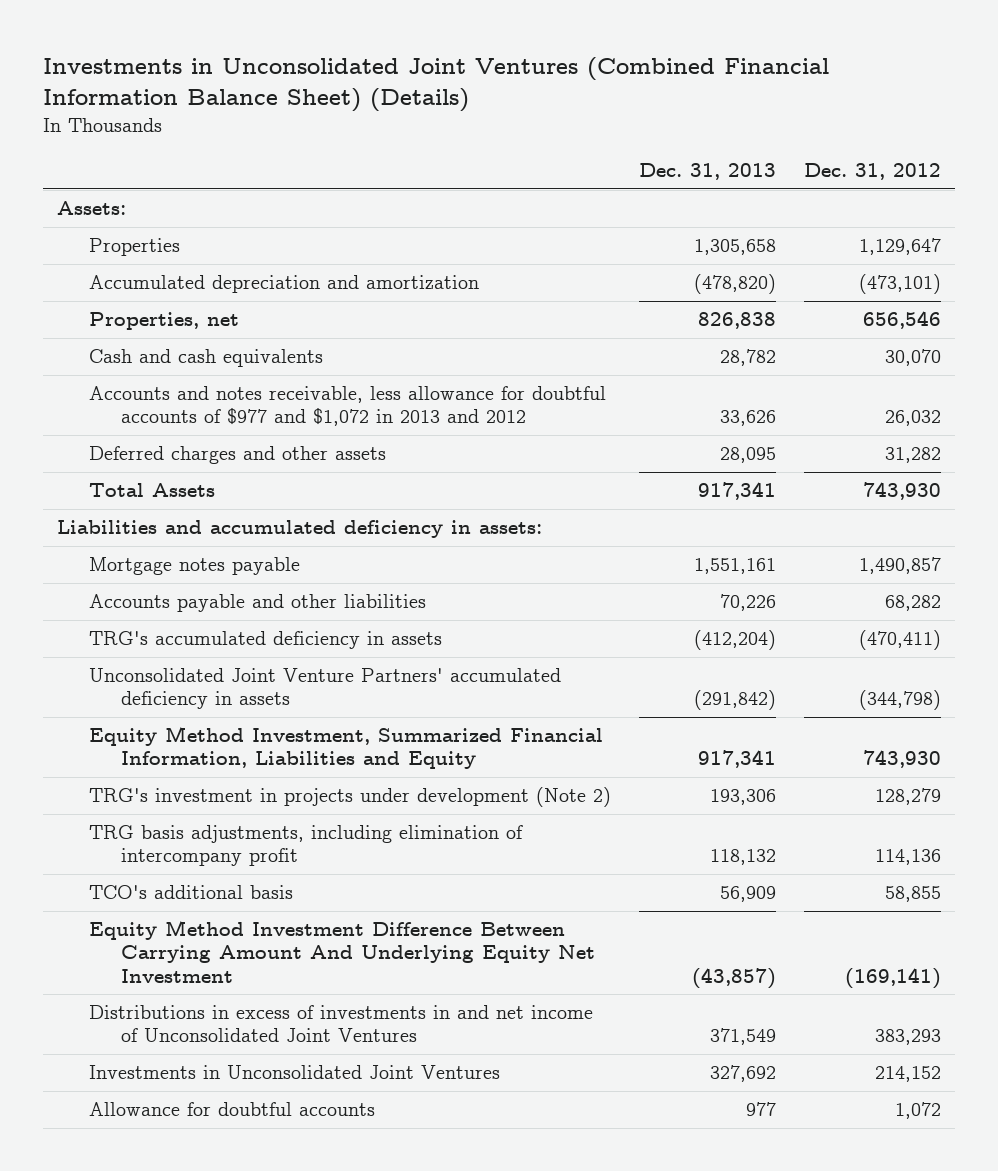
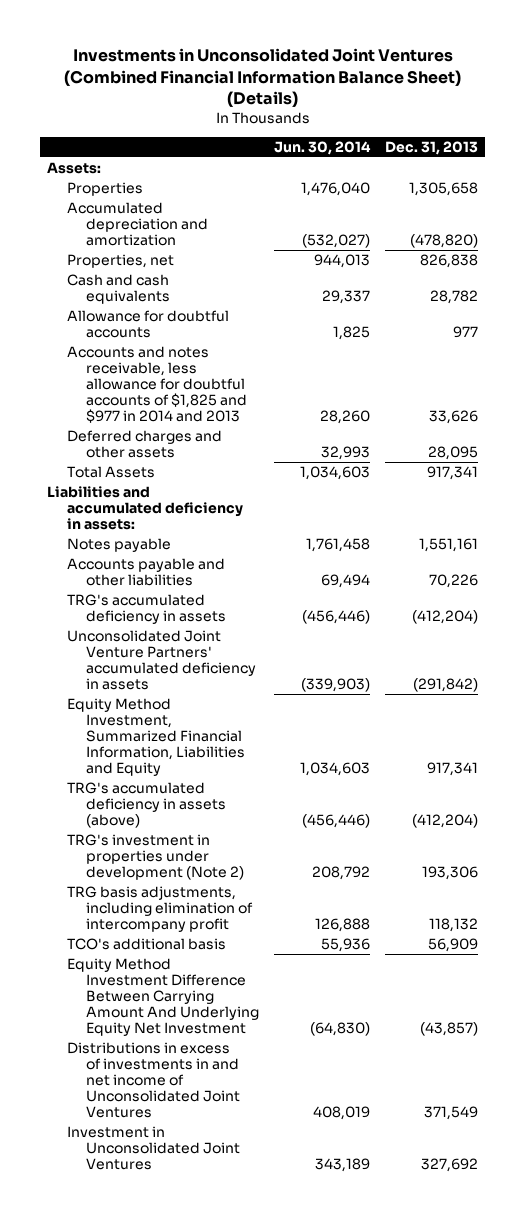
[803,163,941,181] Dec. 31, 2012 -> none
none -> [273,140,371,155] Jun. 30, 2014
[88,1102,375,1117] Allowance for doubtful accounts -> [66,310,229,339] Allowance for doubtful accounts
[88,386,606,427] Accounts and notes receivable, less allowance for doubtful accounts of $977 and $1,072 in 2013 and 2012 -> [66,346,247,424] Accounts and notes receivable, less allowance for doubtful accounts of $1,825 and $977 in 2014 and 2013
[88,557,300,576] Mortgage notes payable -> [66,538,171,553] Notes payable
none -> [66,782,226,829] TRG's accumulated deficiency in assets (above)
[88,787,611,808] TRG's investment in projects under development (Note 2) -> [66,834,244,881] TRG's investment in properties under development (Note 2)
[88,1065,500,1080] Investments in Unconsolidated Joint Ventures -> [66,1126,240,1171] Investment in Unconsolidated Joint Ventures

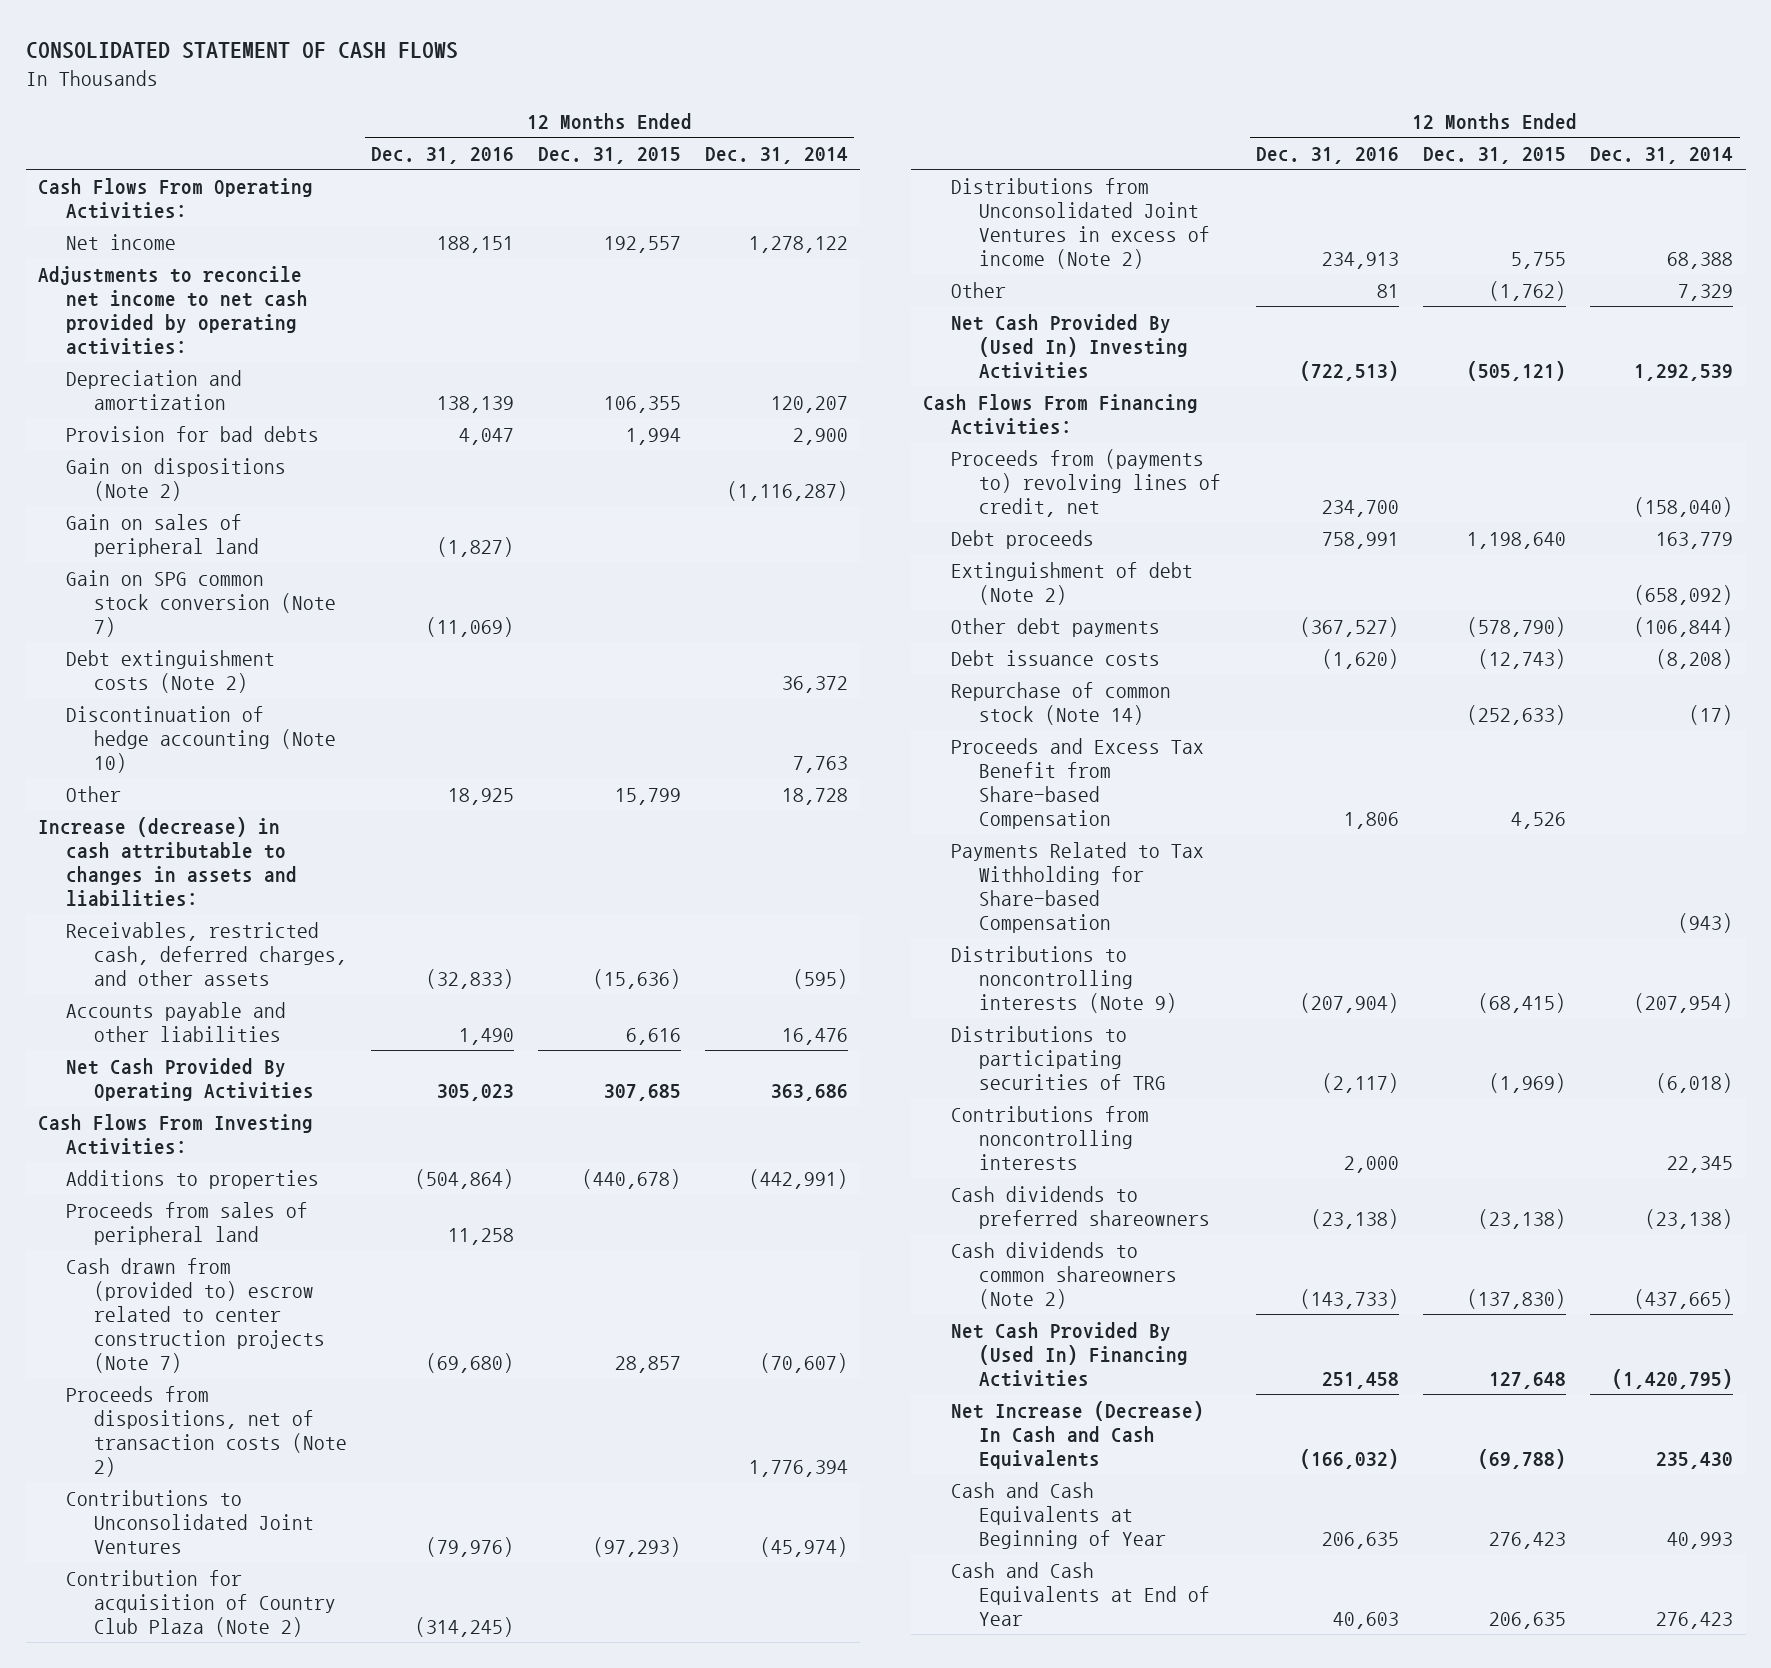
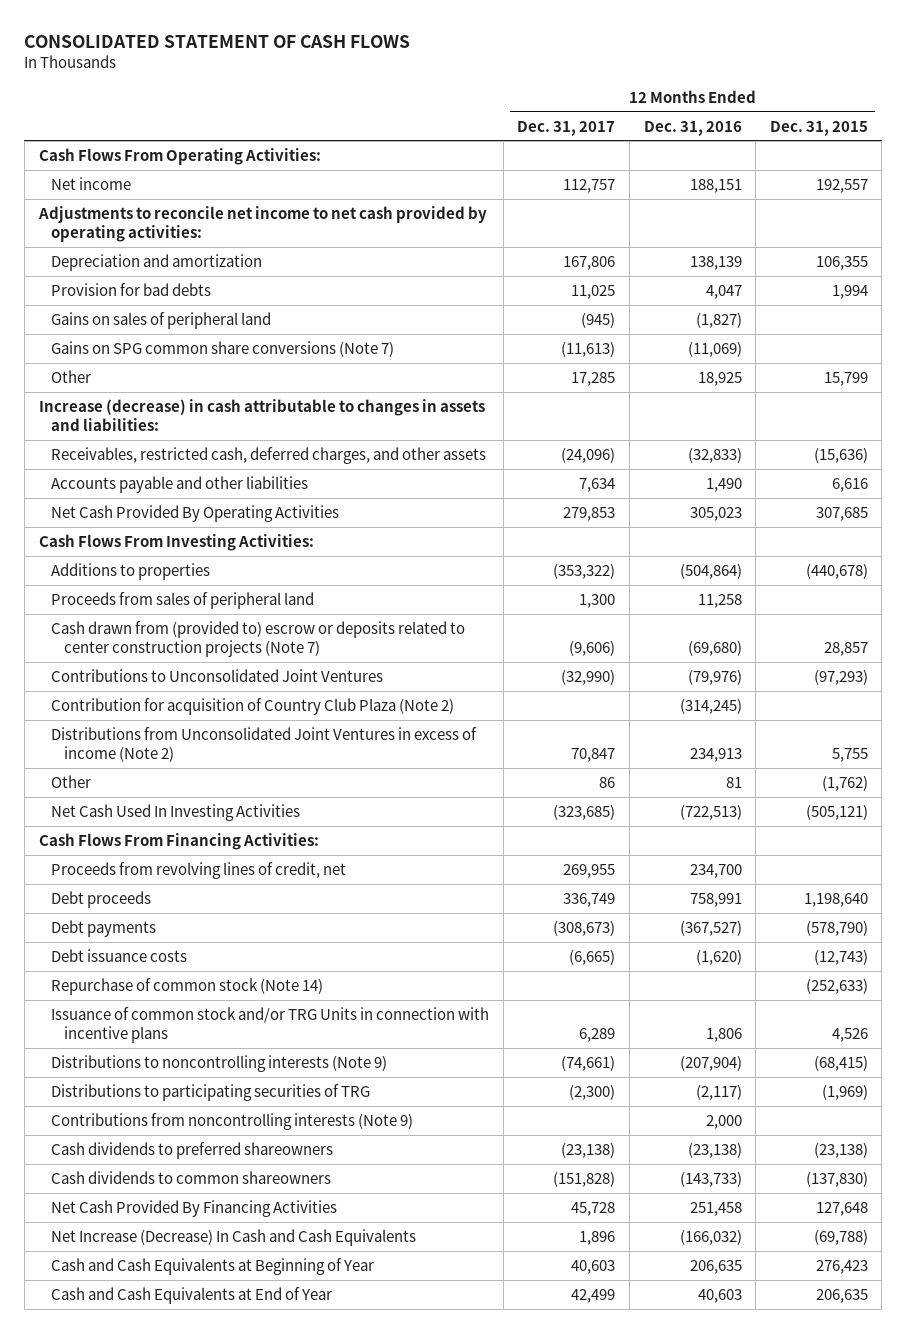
[705,146,849,164] Dec. 31, 2014 -> none
none -> [517,120,616,136] Dec. 31, 2017
[65,457,286,501] Gain on dispositions (Note 2) -> none
[65,649,275,693] Debt extinguishment costs (Note 2) -> none
[65,705,336,773] Discontinuation of hedge accounting (Note 10) -> none
[65,513,259,557] Gain on sales of peripheral land -> [51,311,272,329] Gains on sales of peripheral land
[65,569,336,637] Gain on SPG common stock conversion (Note 7) -> [51,340,395,357] Gains on SPG common share conversions (Note 7)
[65,1385,347,1477] Proceeds from dispositions, net of transaction costs (Note 2) -> none
[65,1257,325,1373] Cash drawn from (provided to) escrow related to center construction projects (Note 7) -> [51,620,466,658] Cash drawn from (provided to) escrow or deposits related to center construction projects (Note 7)
[951,313,1189,379] Net Cash Provided By (Used In) Investing Activities -> [51,803,301,821] Net Cash Used In Investing Activities
[951,448,1222,517] Proceeds from (payments to) revolving lines of credit, net -> [51,861,347,879] Proceeds from revolving lines of credit, net
[951,561,1194,605] Extinguishment of debt (Note 2) -> none
[951,617,1161,637] Other debt payments -> [51,919,157,937] Debt payments
[951,841,1205,933] Payments Related to Tax Withholding for Share-based Compensation -> none
[951,737,1205,829] Proceeds and Excess Tax Benefit from Share-based Compensation -> [51,1006,490,1044] Issuance of common stock and/or TRG Units in connection with incentive plans
[951,1105,1150,1170] Contributions from noncontrolling interests -> [51,1112,414,1130] Contributions from noncontrolling interests (Note 9)
[951,1241,1178,1309] Cash dividends to common shareowners (Note 2) -> [51,1170,332,1184] Cash dividends to common shareowners
[951,1321,1189,1387] Net Cash Provided By (Used In) Financing Activities -> [51,1199,338,1217] Net Cash Provided By Financing Activities

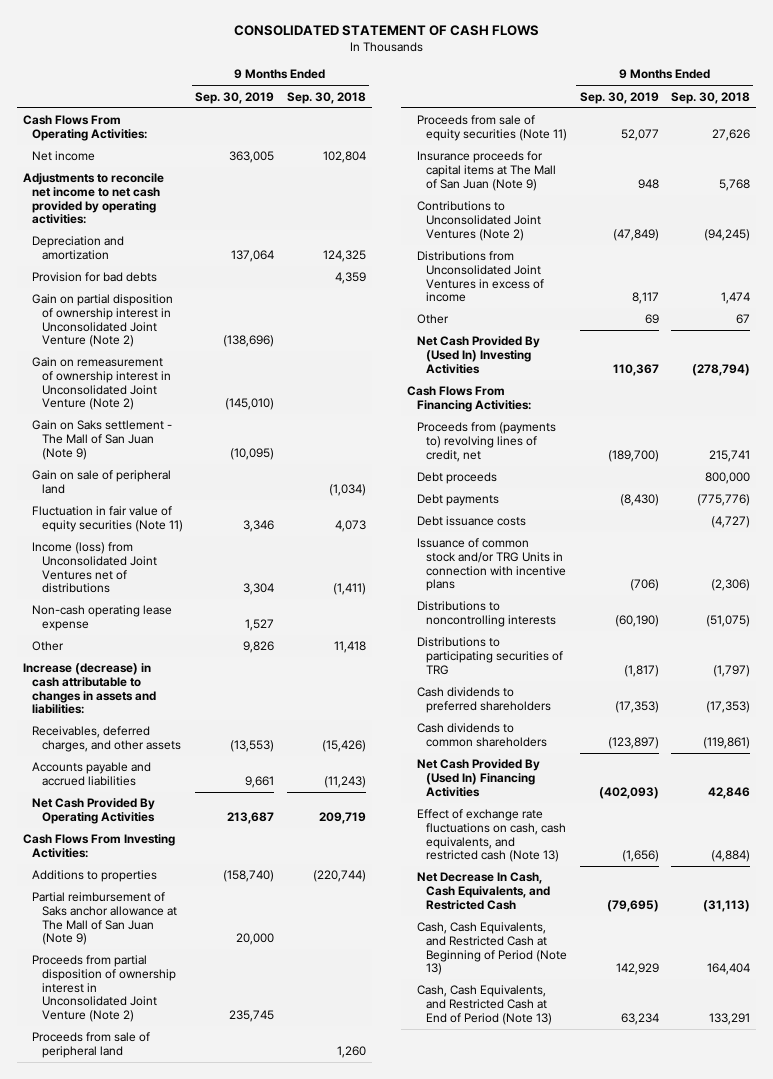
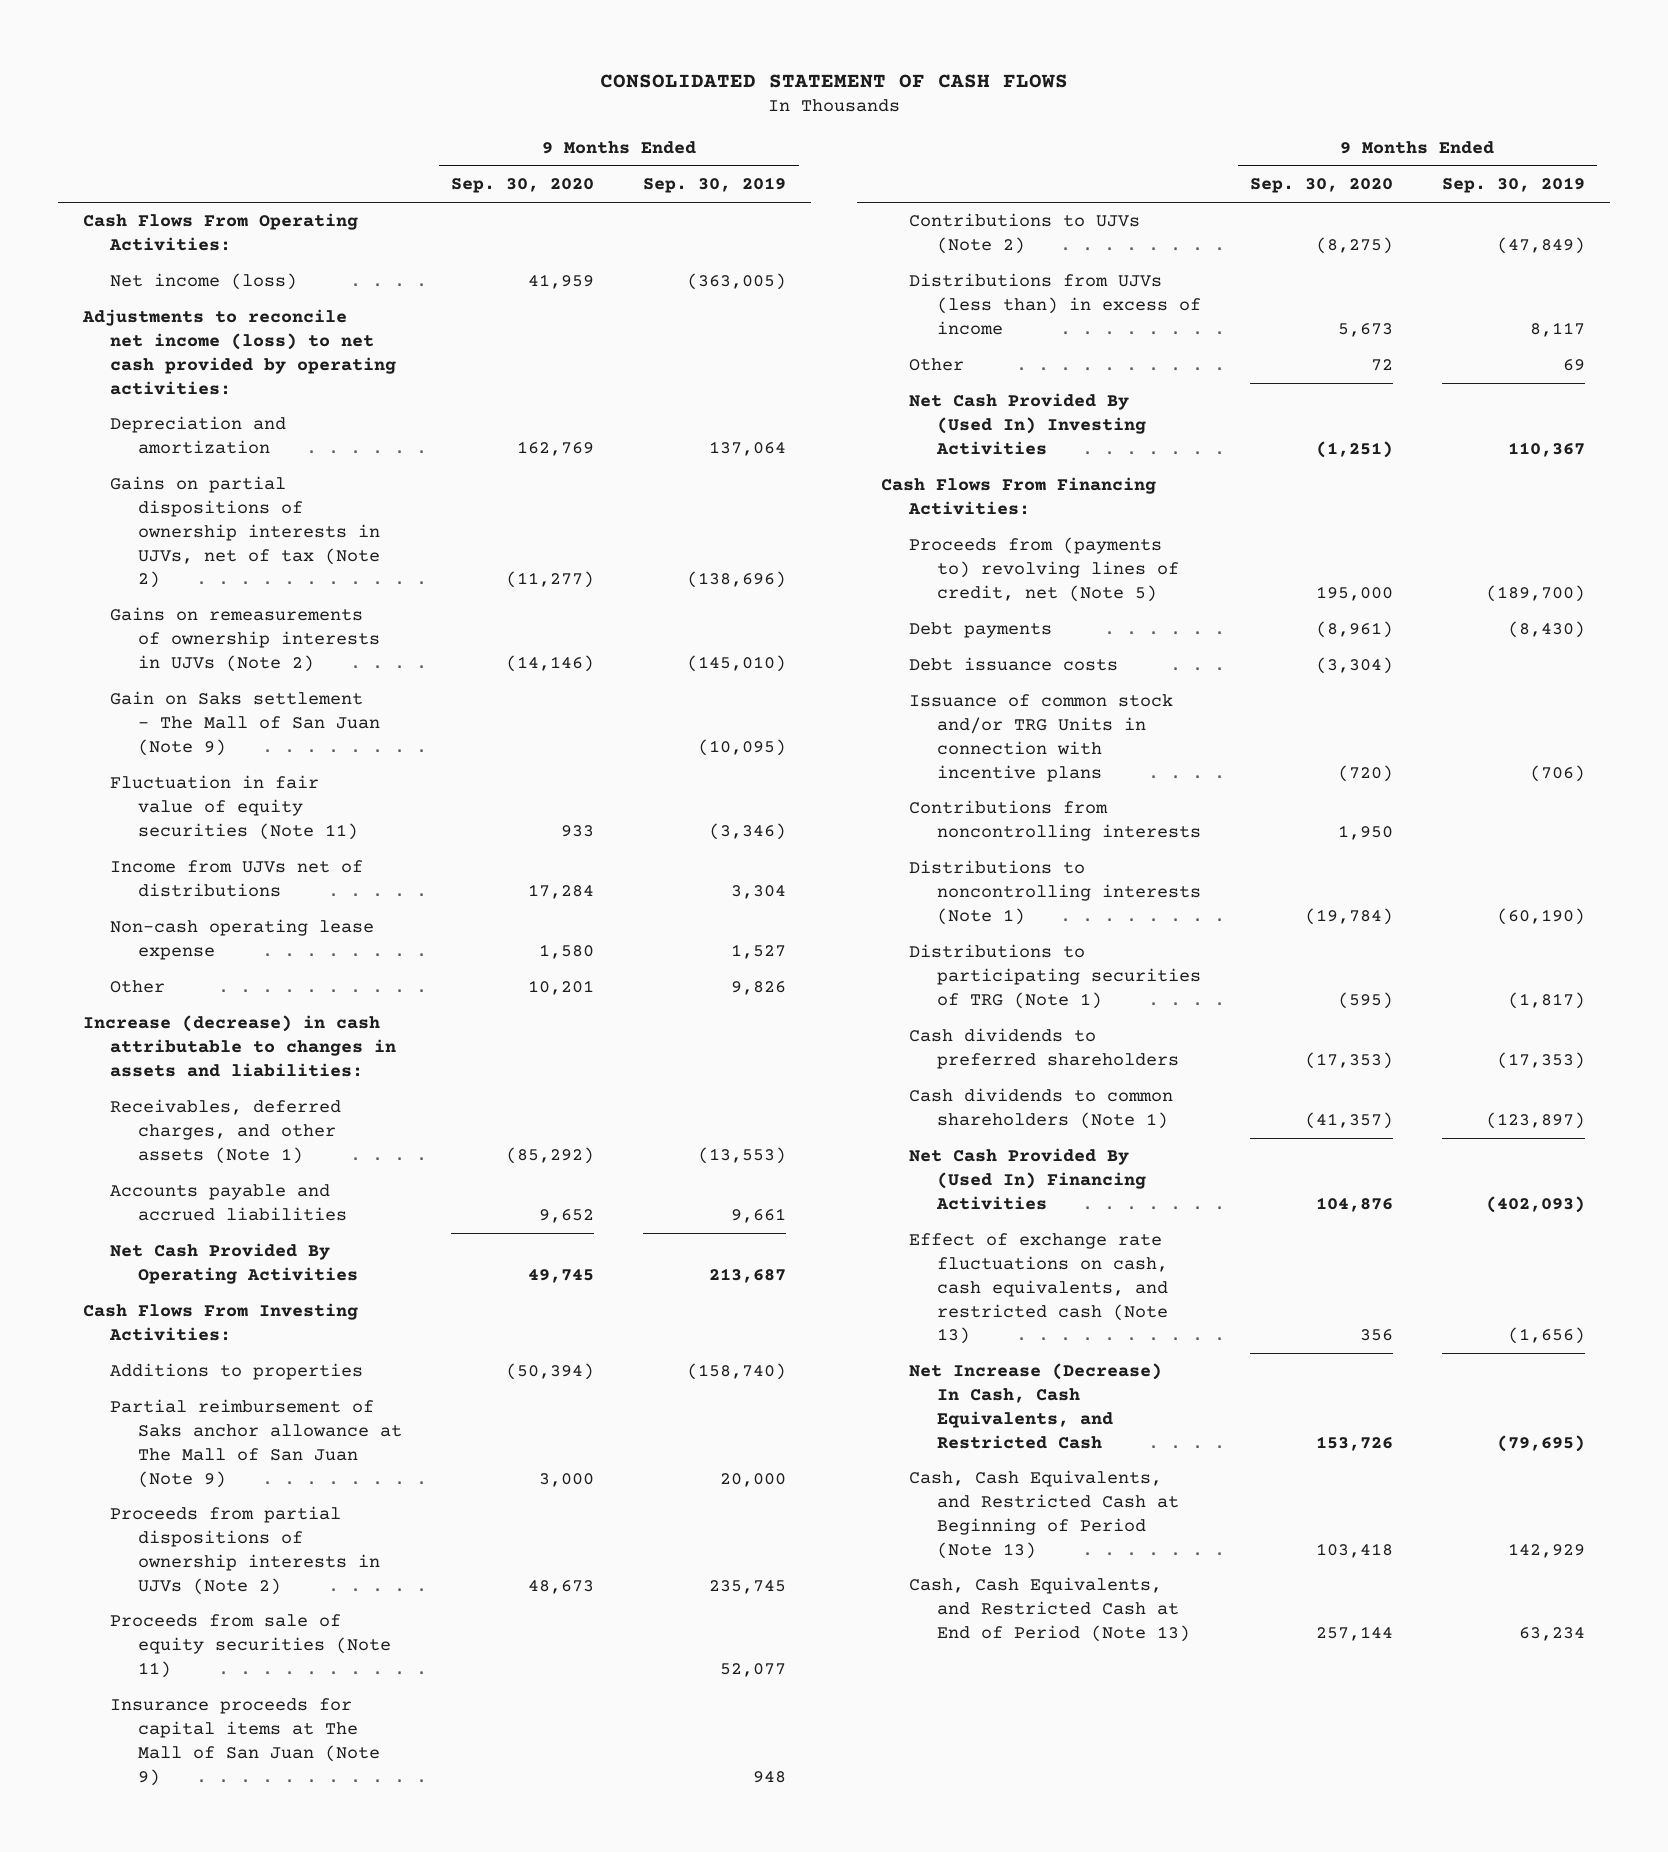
[286,91,366,104] Sep. 30, 2018 -> none
none -> [451,178,595,194] Sep. 30, 2020
[32,151,96,162] Net income -> [110,273,298,291] Net income (loss)
[229,151,275,164] 363,005 -> [687,273,787,291] (363,005)
[23,173,165,225] Adjustments to reconcile net income to net cash provided by operating activities: -> [81,309,397,395] Adjustments to reconcile net income (loss) to net cash provided by operating activities:
[32,272,158,283] Provision for bad debts -> none
[32,294,174,348] Gain on partial disposition of ownership interest in Unconsolidated Joint Venture (Note 2) -> [110,476,380,589] Gains on partial dispositions of ownership interests in UJVs, net of tax (Note 2)
[32,357,171,411] Gain on remeasurement of ownership interest in Unconsolidated Joint Venture (Note 2) -> [110,607,380,672] Gains on remeasurements of ownership interests in UJVs (Note 2)
[32,470,172,495] Gain on sale of peripheral land -> none
[243,520,275,533] 3,346 -> [709,822,787,840] (3,346)
[32,542,157,594] Income (loss) from Unconsolidated Joint Ventures net of distributions -> [110,860,364,898] Income from UJVs net of distributions
[32,726,181,753] Receivables, deferred charges, and other assets -> [110,1099,342,1164] Receivables, deferred charges, and other assets (Note 1)
[32,1032,151,1059] Proceeds from sale of peripheral land -> none
[32,955,176,1023] Proceeds from partial disposition of ownership interest in Unconsolidated Joint Venture (Note 2) -> [110,1506,380,1595] Proceeds from partial dispositions of ownership interests in UJVs (Note 2)
[416,201,542,241] Contributions to Unconsolidated Joint Ventures (Note 2) -> [909,213,1141,255] Contributions to UJVs (Note 2)
[416,251,545,303] Distributions from Unconsolidated Joint Ventures in excess of income -> [909,273,1201,335] Distributions from UJVs (less than) in excess of income
[416,472,497,485] Debt proceeds -> none
[416,422,556,462] Proceeds from (payments to) revolving lines of credit, net -> [909,537,1179,602] Proceeds from (payments to) revolving lines of credit, net (Note 5)
none -> [909,800,1201,842] Contributions from noncontrolling interests
[416,601,557,628] Distributions to noncontrolling interests -> [909,860,1201,925] Distributions to noncontrolling interests (Note 1)
[416,637,564,675] Distributions to participating securities of TRG -> [909,944,1201,1009] Distributions to participating securities of TRG (Note 1)
[416,723,548,748] Cash dividends to common shareholders -> [909,1088,1174,1130] Cash dividends to common shareholders (Note 1)
[416,872,551,910] Net Decrease In Cash, Cash Equivalents, and Restricted Cash -> [909,1363,1163,1449] Net Increase (Decrease) In Cash, Cash Equivalents, and Restricted Cash

